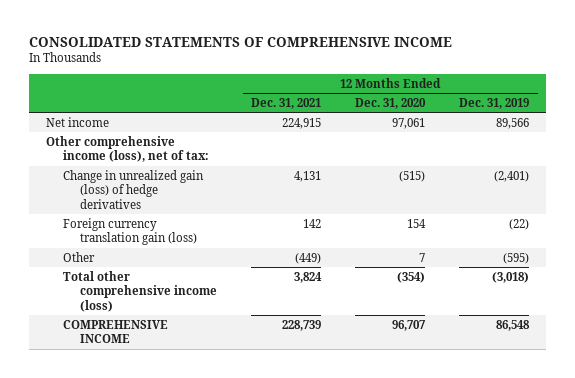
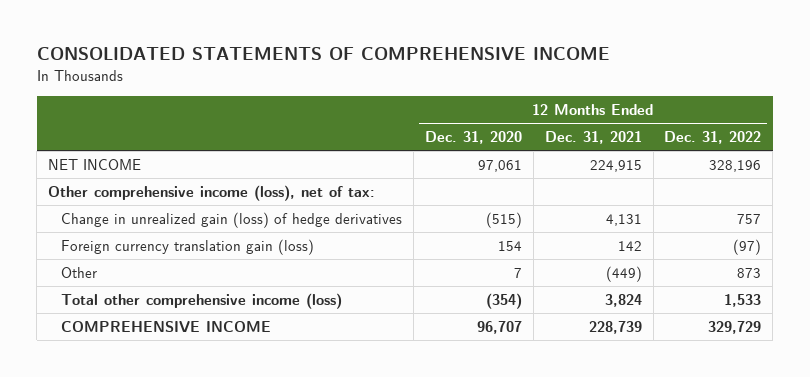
[459,97,530,109] Dec. 31, 2019 -> none
none -> [664,131,762,145] Dec. 31, 2022
[45,116,109,127] Net income -> [48,158,142,171] NET INCOME

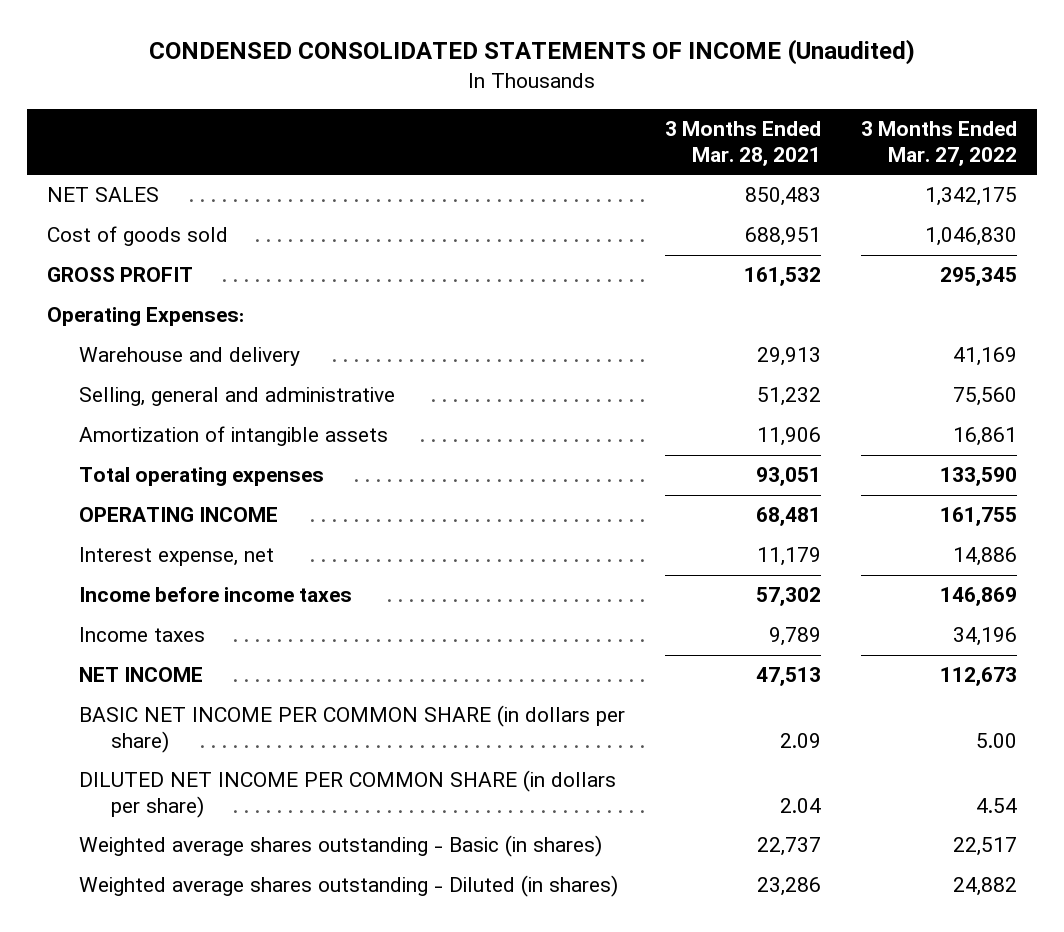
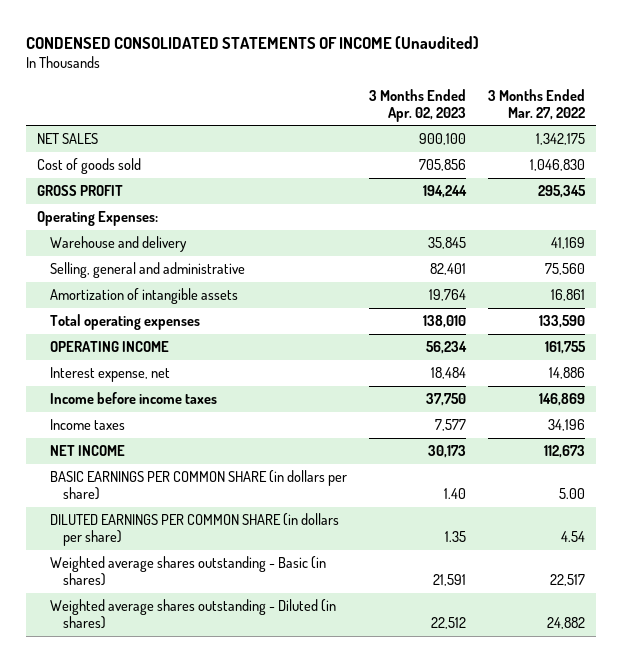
[664,121,821,166] 3 Months Ended Mar. 28, 2021 -> none
none -> [369,88,467,122] 3 Months Ended Apr. 02, 2023
[78,705,625,754] BASIC NET INCOME PER COMMON SHARE (in dollars per share) -> [50,470,348,501] BASIC EARNINGS PER COMMON SHARE (in dollars per share)
[78,770,616,819] DILUTED NET INCOME PER COMMON SHARE (in dollars per share) -> [50,513,340,547] DILUTED EARNINGS PER COMMON SHARE (in dollars per share)

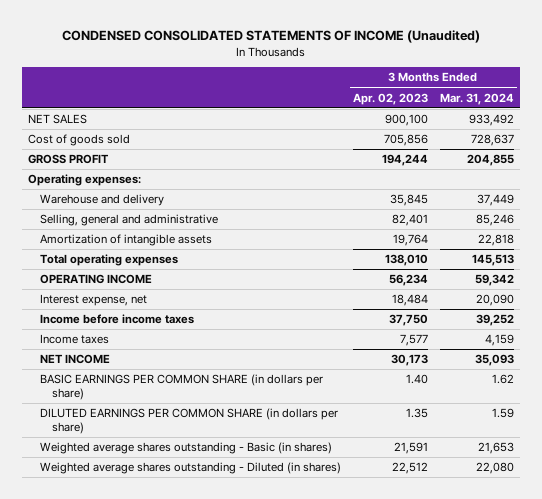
[488,88,586,120] 3 Months Ended Mar. 27, 2022 -> none
none -> [439,92,514,105] Mar. 31, 2024
[37,211,159,227] Operating Expenses: -> [28,174,142,187] Operating expenses:

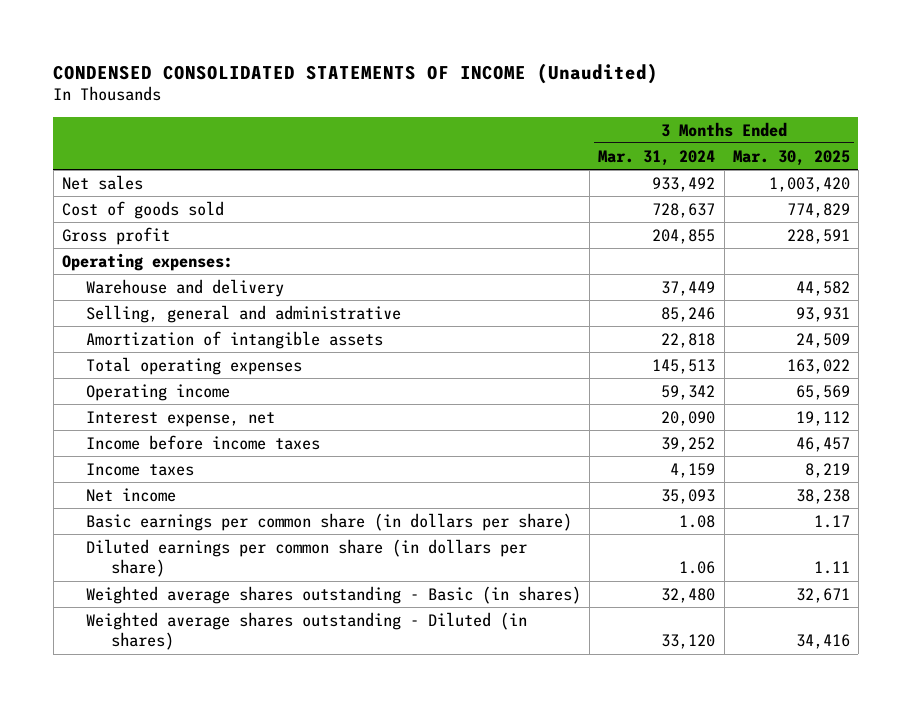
[352,92,428,105] Apr. 02, 2023 -> none
none -> [732,149,850,166] Mar. 30, 2025
[28,114,88,125] NET SALES -> [61,174,143,190] Net sales
[28,154,110,165] GROSS PROFIT -> [61,226,170,245] Gross profit
[39,274,152,285] OPERATING INCOME -> [86,383,231,401] Operating income
[39,354,110,365] NET INCOME -> [86,487,177,502] Net income
[39,374,323,400] BASIC EARNINGS PER COMMON SHARE (in dollars per share) -> [86,512,573,531] Basic earnings per common share (in dollars per share)
[491,374,514,385] 1.62 -> [679,514,716,528] 1.08
[39,408,338,434] DILUTED EARNINGS PER COMMON SHARE (in dollars per share) -> [86,538,528,578] Diluted earnings per common share (in dollars per share)
[491,408,514,419] 1.59 -> [679,561,716,575] 1.06
[477,442,514,455] 21,653 -> [661,587,716,603] 32,480
[475,462,514,475] 22,080 -> [661,634,716,650] 33,120

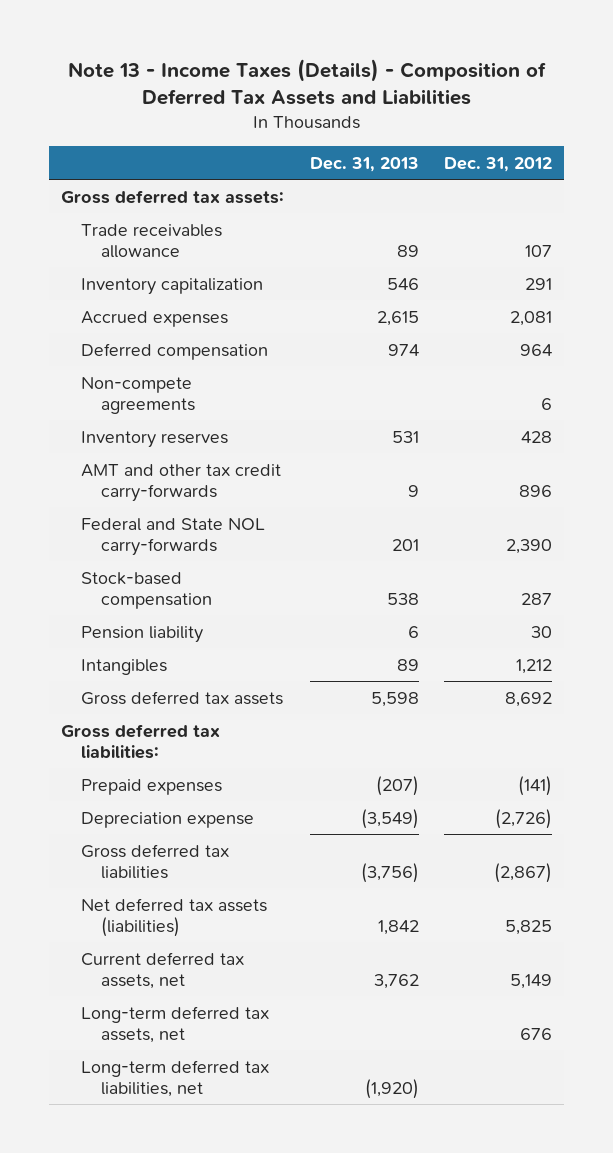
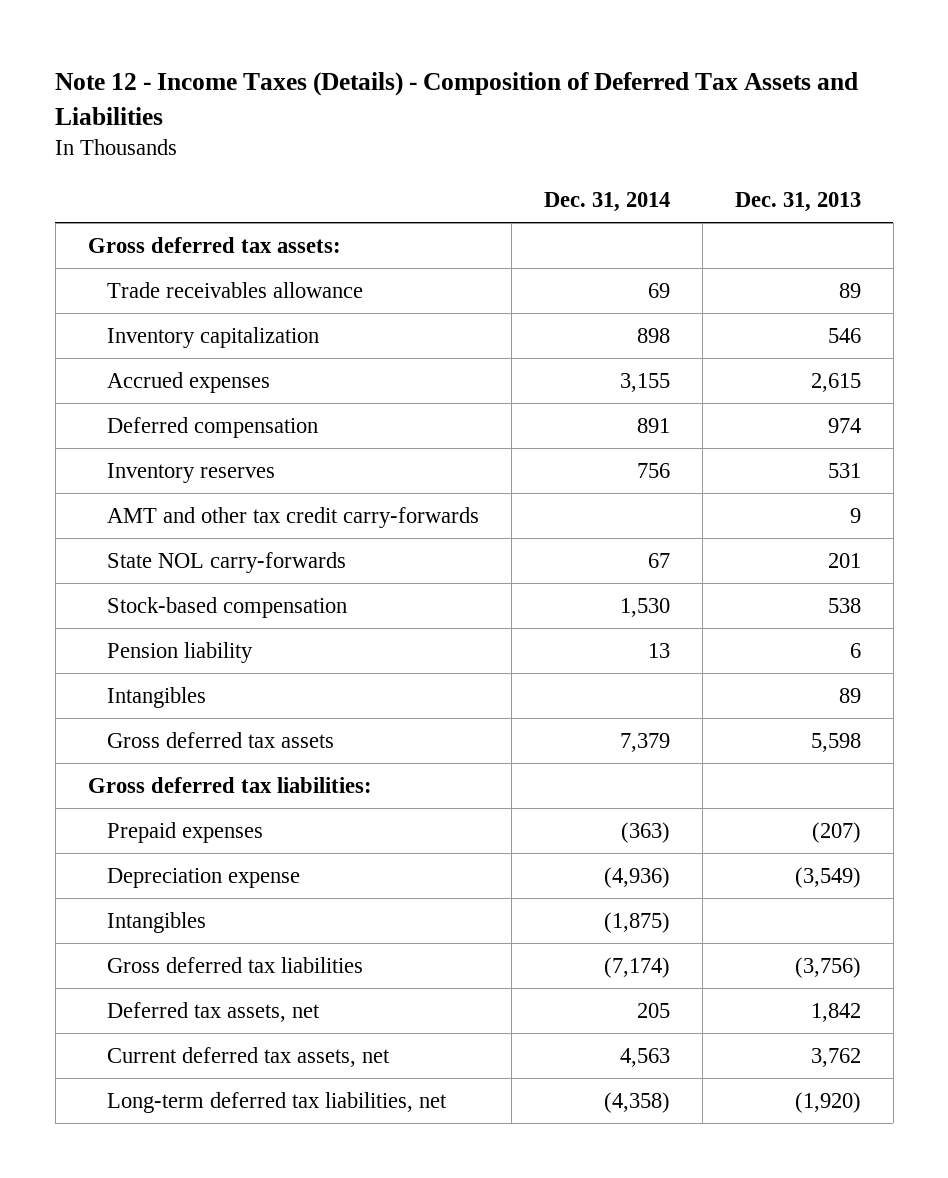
[67,58,546,106] Note 13 - Income Taxes (Details) - Composition of Deferred Tax Assets and Liabilities -> [55,71,859,125] Note 12 - Income Taxes (Details) - Composition of Deferred Tax Assets and Liabilities
[443,156,552,172] Dec. 31, 2012 -> none
none -> [543,191,670,212] Dec. 31, 2014
[81,376,196,414] Non-compete agreements -> none
[81,517,266,556] Federal and State NOL carry-forwards -> [106,551,346,573] State NOL carry-forwards
none -> [106,911,206,933] Intangibles
[81,897,268,937] Net deferred tax assets (liabilities) -> [106,1001,320,1022] Deferred tax assets, net
[81,1005,270,1043] Long-term deferred tax assets, net -> none

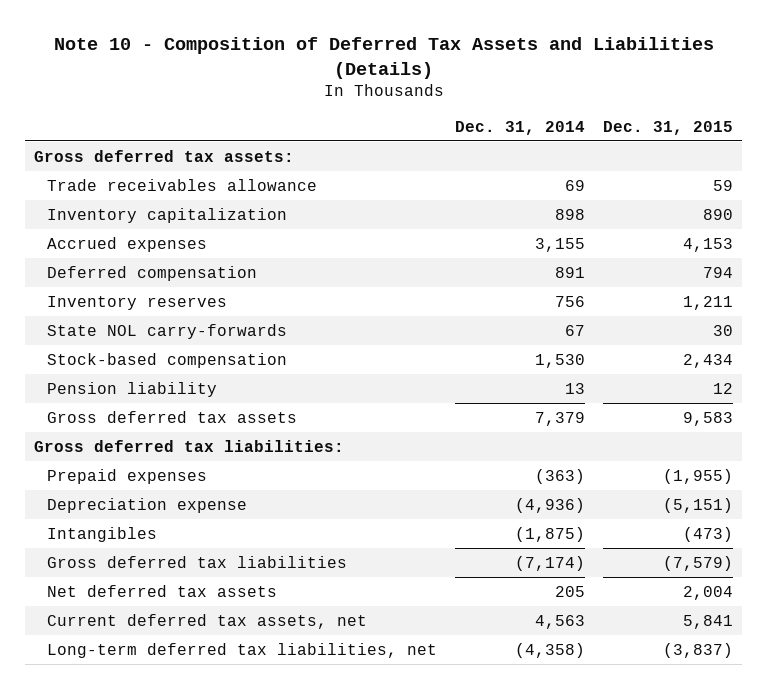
[55,71,859,125] Note 12 - Income Taxes (Details) - Composition of Deferred Tax Assets and Liabilities -> [53,36,714,79] Note 10 - Composition of Deferred Tax Assets and Liabilities (Details)
[734,191,861,212] Dec. 31, 2013 -> none
none -> [602,120,733,135] Dec. 31, 2015
[106,506,479,528] AMT and other tax credit carry-forwards -> none
[106,686,206,708] Intangibles -> none
[106,1001,320,1022] Deferred tax assets, net -> [46,584,277,597] Net deferred tax assets

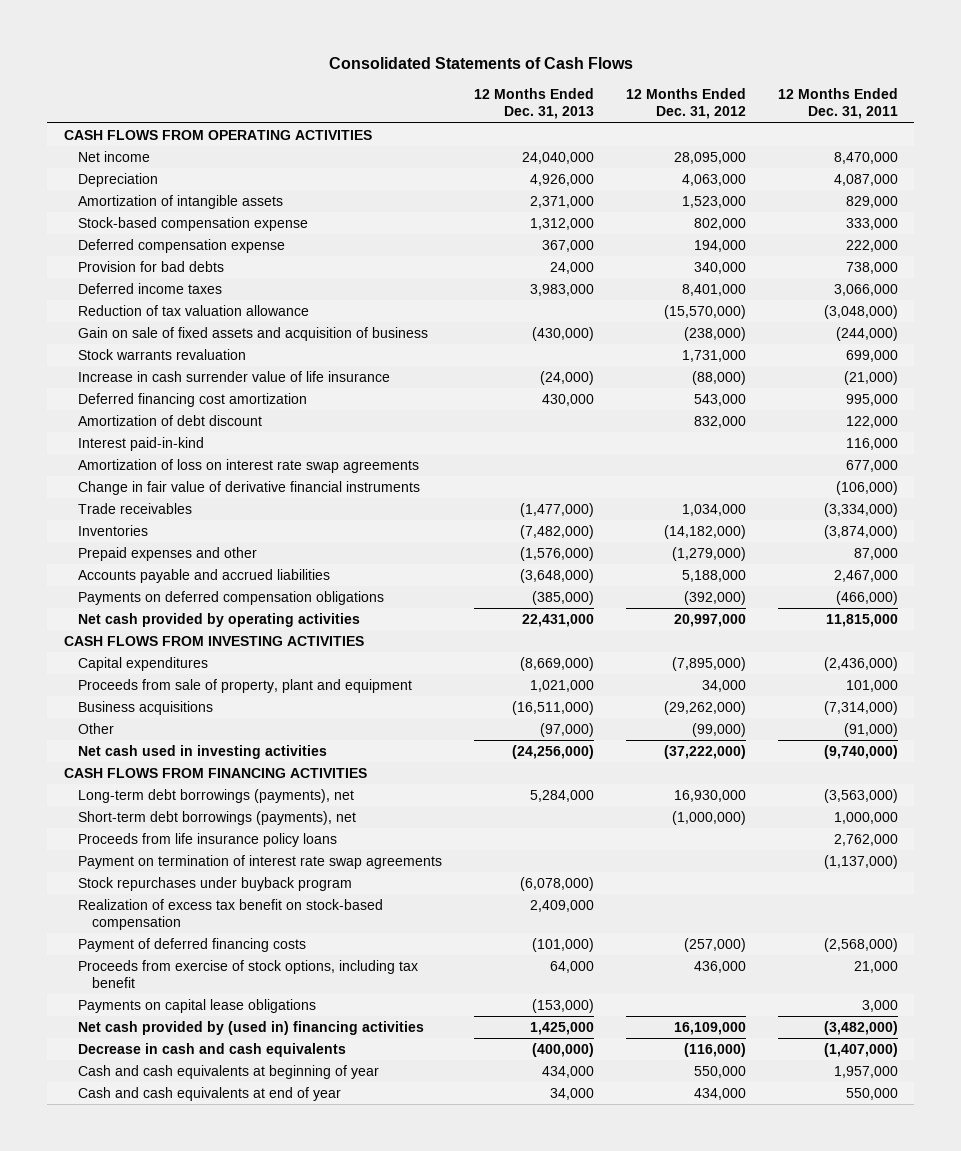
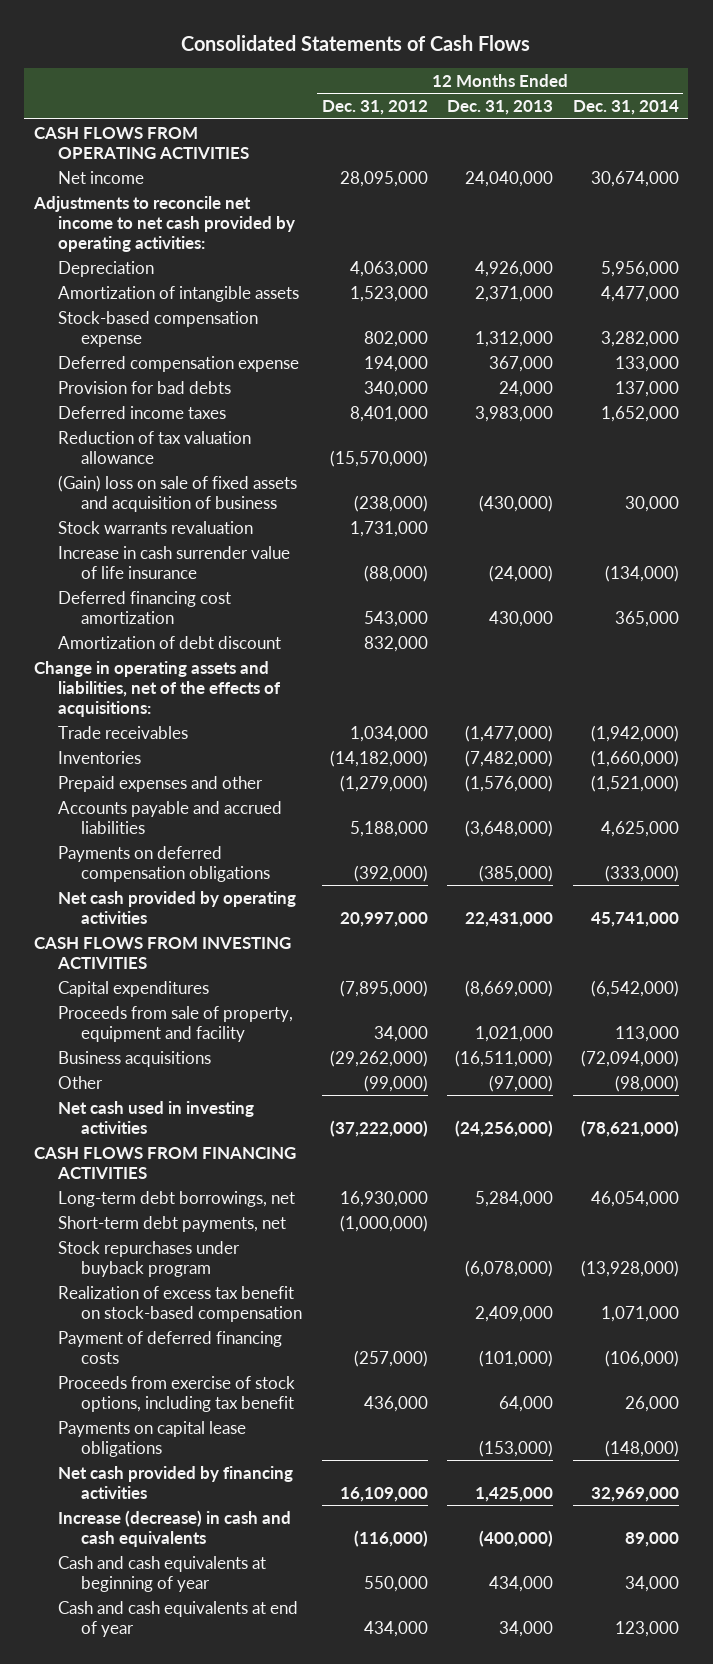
[777,88,898,120] 12 Months Ended Dec. 31, 2011 -> none
none -> [572,100,679,116] Dec. 31, 2014
none -> [33,195,295,252] Adjustments to reconcile net income to net cash provided by operating activities:
[77,326,428,341] Gain on sale of fixed assets and acquisition of business -> [57,474,297,512] (Gain) loss on sale of fixed assets and acquisition of business
[77,436,204,451] Interest paid-in-kind -> none
[77,458,419,473] Amortization of loss on interest rate swap agreements -> none
[77,480,420,495] Change in fair value of derivative financial instruments -> none
none -> [34,660,281,717] Change in operating assets and liabilities, net of the effects of acquisitions:
[77,678,412,693] Proceeds from sale of property, plant and equipment -> [57,1005,293,1042] Proceeds from sale of property, equipment and facility
[77,832,337,847] Proceeds from life insurance policy loans -> none
[77,854,442,869] Payment on termination of interest rate swap agreements -> none
[77,788,354,803] Long-term debt borrowings (payments), net -> [57,1190,295,1207] Long-term debt borrowings, net
[77,810,356,825] Short-term debt borrowings (payments), net -> [57,1215,286,1232] Short-term debt payments, net
[77,1020,424,1035] Net cash provided by (used in) financing activities -> [57,1465,293,1499] Net cash provided by financing activities
[77,1042,346,1057] Decrease in cash and cash equivalents -> [57,1509,291,1547] Increase (decrease) in cash and cash equivalents

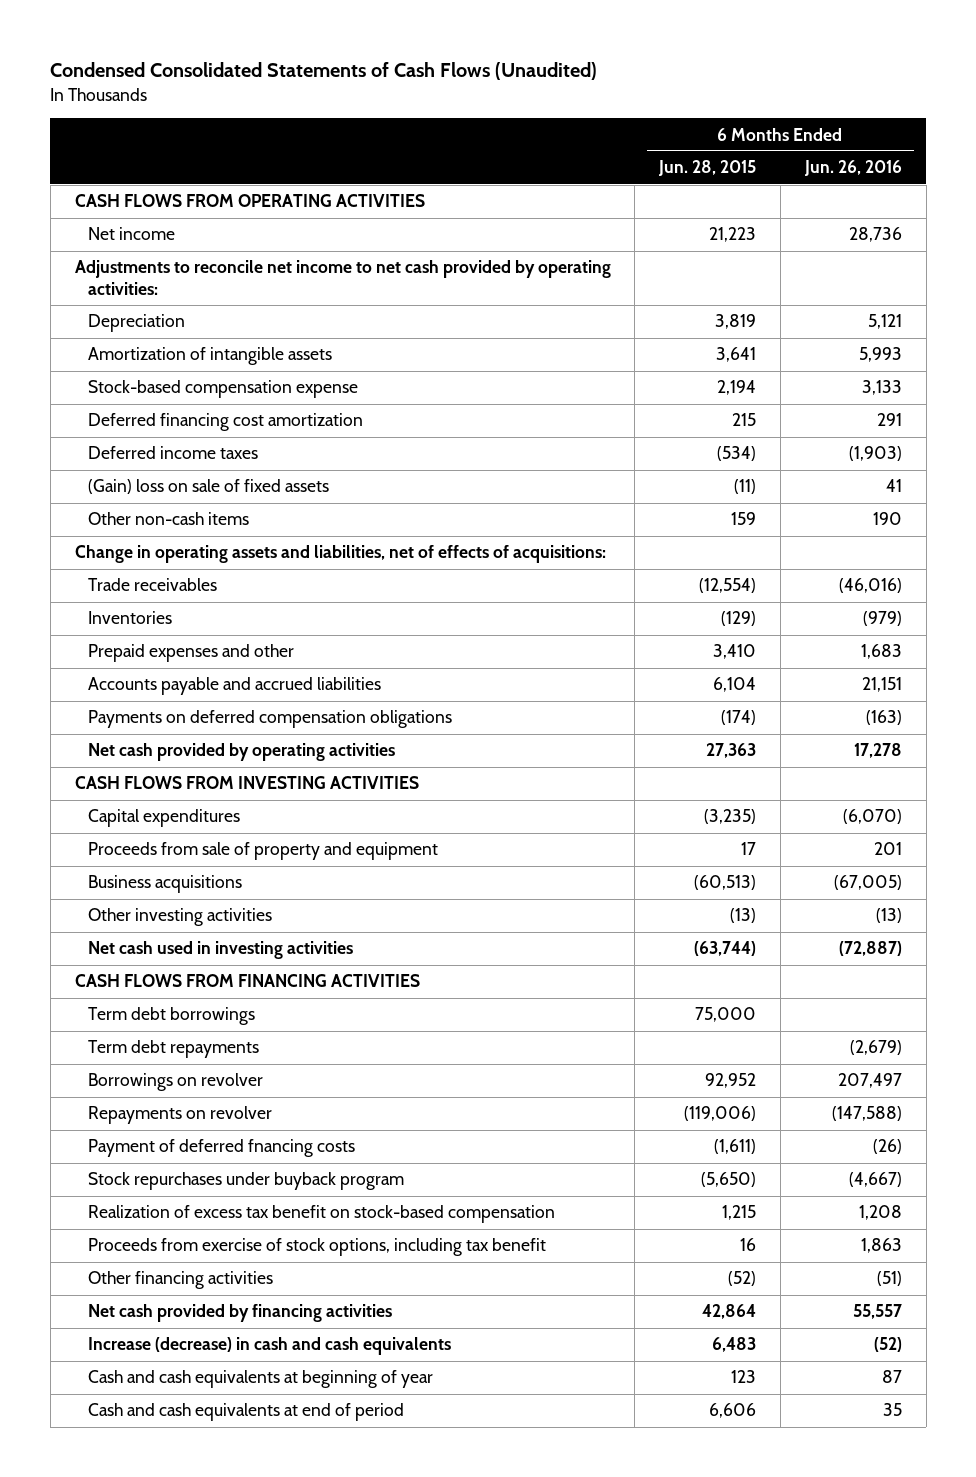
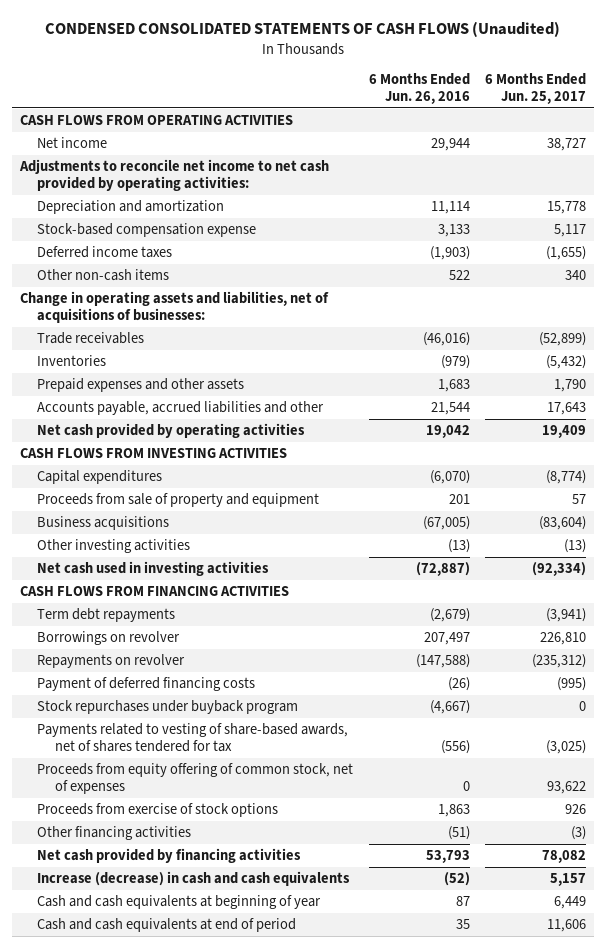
[50,62,598,81] Condensed Consolidated Statements of Cash Flows (Unaudited) -> [44,21,560,38] CONDENSED CONSOLIDATED STATEMENTS OF CASH FLOWS (Unaudited)
[658,160,757,177] Jun. 28, 2015 -> none
none -> [485,73,587,105] 6 Months Ended Jun. 25, 2017
[848,227,902,243] 28,736 -> [430,138,470,152] 29,944
[88,314,186,333] Depreciation -> none
[88,347,333,366] Amortization of intangible assets -> none
none -> [37,200,225,215] Depreciation and amortization
[88,413,364,432] Deferred financing cost amortization -> none
[88,479,330,495] (Gain) loss on sale of fixed assets -> none
[872,512,902,526] 190 -> [448,270,470,281] 522
[74,545,606,564] Change in operating assets and liabilities, net of effects of acquisitions: -> [19,291,329,324] Change in operating assets and liabilities, net of acquisitions of businesses:
[88,710,453,729] Payments on deferred compensation obligations -> none
[88,644,295,663] Prepaid expenses and other -> [37,378,245,393] Prepaid expenses and other assets
[88,677,382,696] Accounts payable and accrued liabilities -> [37,401,325,416] Accounts payable, accrued liabilities and other
[861,677,902,693] 21,151 -> [430,402,470,416] 21,544
[853,743,902,759] 17,278 -> [425,425,470,439] 19,042
[88,1007,256,1026] Term debt borrowings -> none
[88,1139,356,1158] Payment of deferred fnancing costs -> [37,677,256,692] Payment of deferred financing costs
[88,1205,556,1224] Realization of excess tax benefit on stock-based compensation -> none
none -> [37,723,349,753] Payments related to vesting of share-based awards, net of shares tendered for tax
none -> [37,763,354,795] Proceeds from equity offering of common stock, net of expenses
[88,1238,547,1257] Proceeds from exercise of stock options, including tax benefit -> [37,803,279,818] Proceeds from exercise of stock options
[852,1304,902,1320] 55,557 -> [425,850,470,864] 53,793

